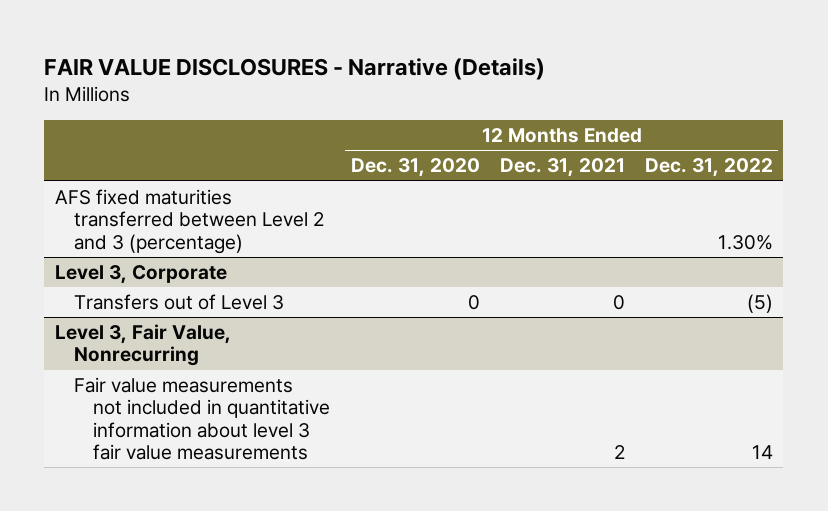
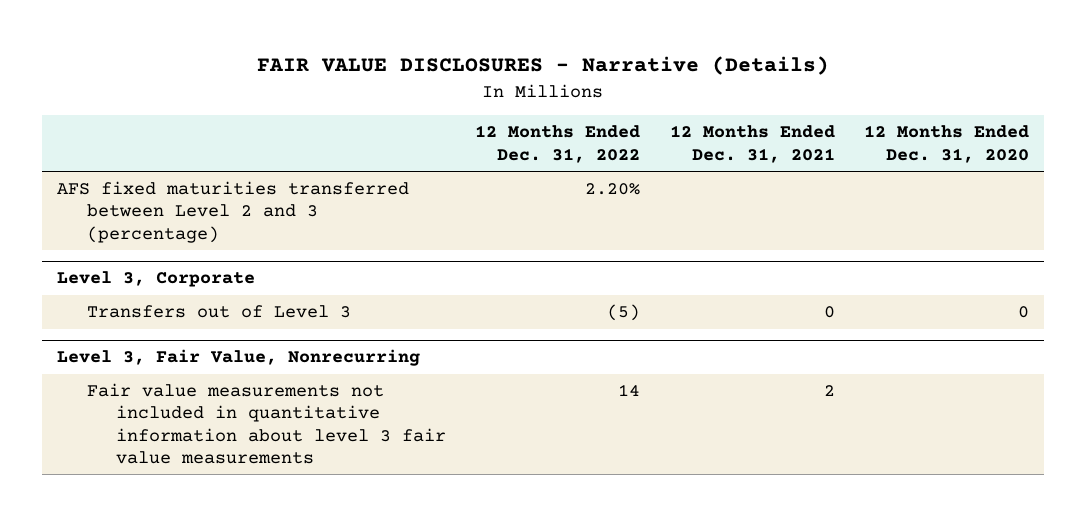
[718,234,774,250] 1.30% -> [585,183,641,196] 2.20%

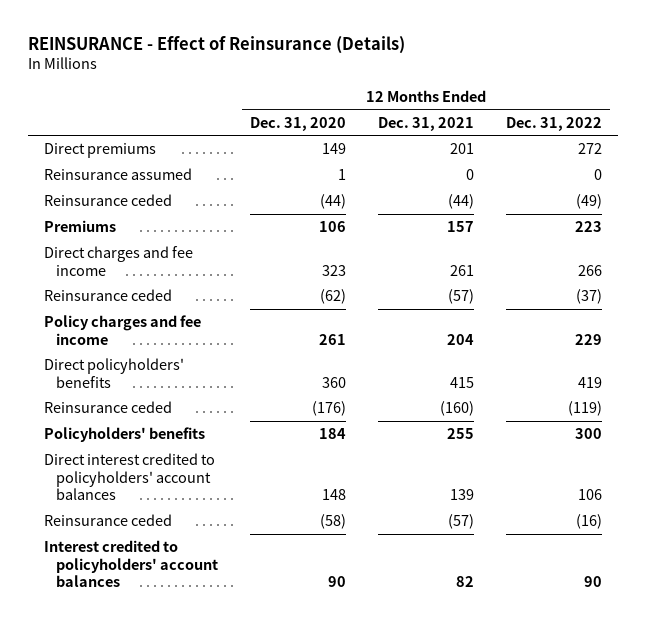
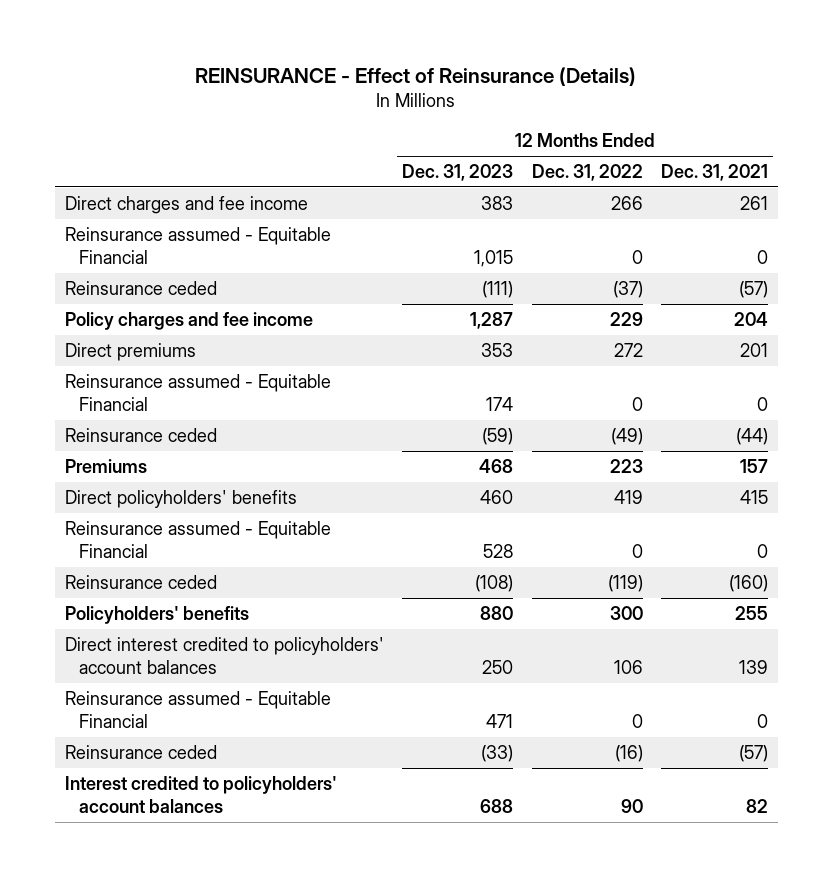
[250,116,347,131] Dec. 31, 2020 -> none
none -> [402,164,514,182] Dec. 31, 2023
[43,168,192,181] Reinsurance assumed -> none
none -> [64,226,331,264] Reinsurance assumed - Equitable Financial
[43,143,156,159] Direct premiums -> [64,342,196,361] Direct premiums
none -> [64,373,331,411] Reinsurance assumed - Equitable Financial
[43,194,172,207] Reinsurance ceded -> [64,427,217,442] Reinsurance ceded
[43,220,116,233] Premiums -> [64,458,147,473] Premiums
none -> [64,520,331,558] Reinsurance assumed - Equitable Financial
none -> [64,690,331,728] Reinsurance assumed - Equitable Financial

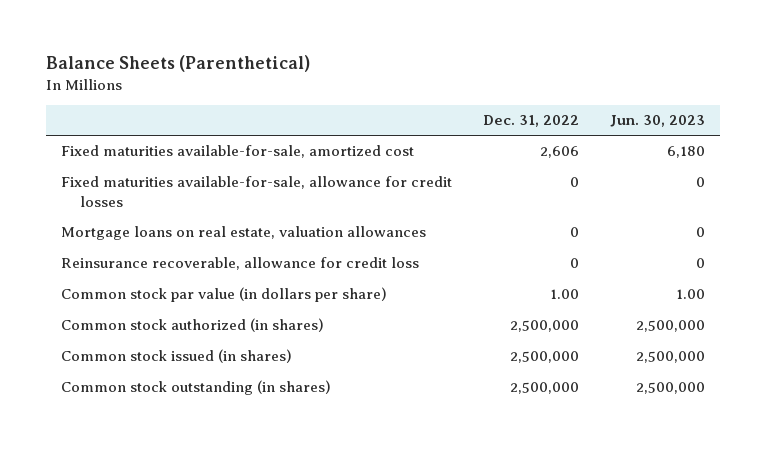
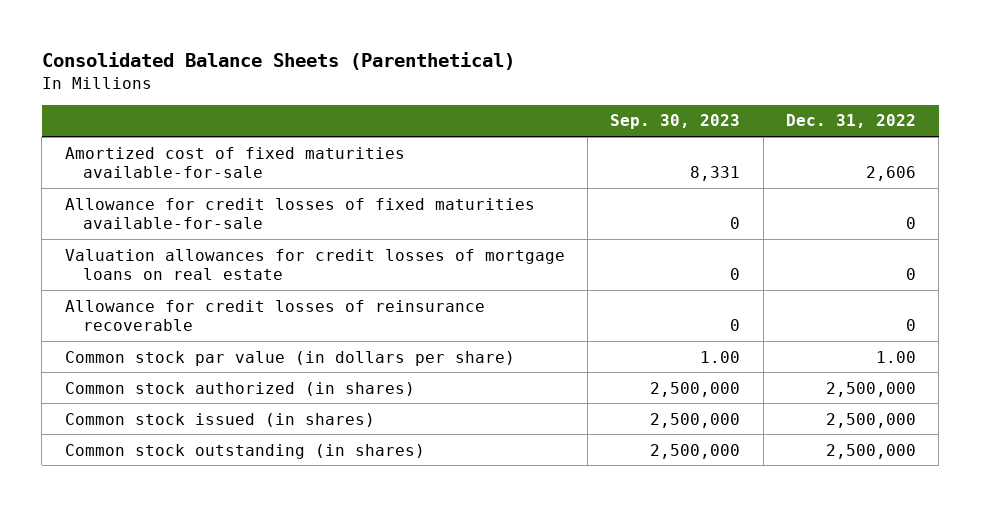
[45,55,310,73] Balance Sheets (Parenthetical) -> [41,51,515,70] Consolidated Balance Sheets (Parenthetical)
[609,115,705,128] Jun. 30, 2023 -> none
none -> [610,114,741,130] Sep. 30, 2023
[60,145,414,159] Fixed maturities available-for-sale, amortized cost -> [64,146,405,179] Amortized cost of fixed maturities available-for-sale
[60,176,452,207] Fixed maturities available-for-sale, allowance for credit losses -> [64,197,535,230] Allowance for credit losses of fixed maturities available-for-sale
[60,226,426,241] Mortgage loans on real estate, valuation allowances -> [64,248,565,281] Valuation allowances for credit losses of mortgage loans on real estate
[60,257,419,271] Reinsurance recoverable, allowance for credit loss -> [64,299,485,332] Allowance for credit losses of reinsurance recoverable

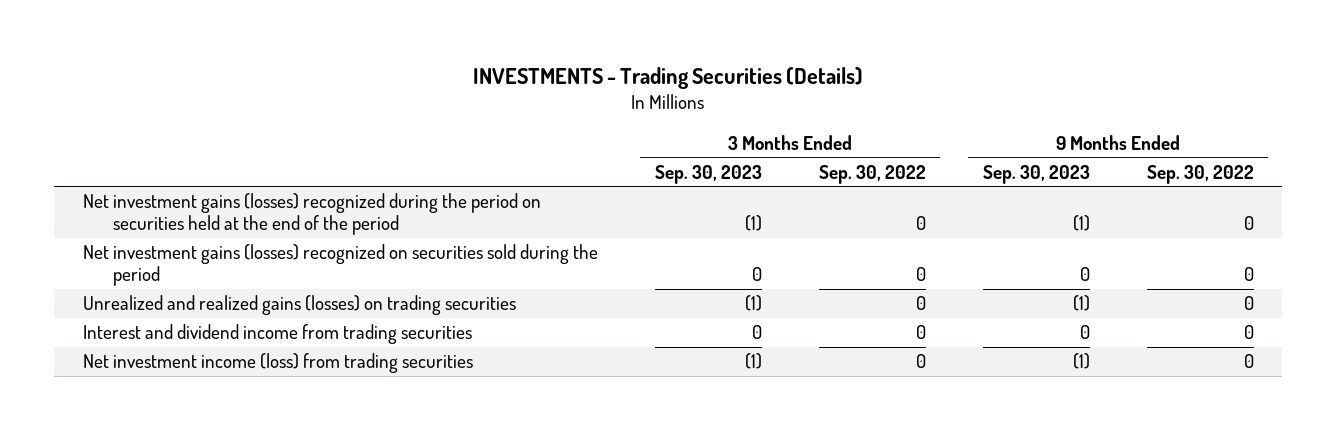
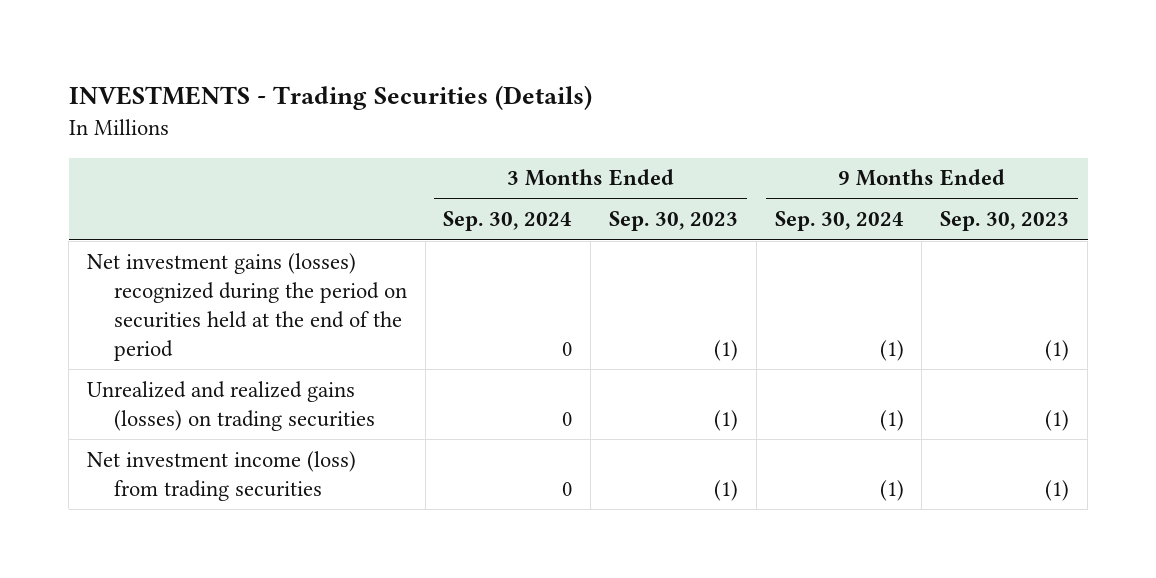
[818,164,926,184] Sep. 30, 2022 -> none
[1146,164,1254,184] Sep. 30, 2022 -> none
none -> [443,211,573,232] Sep. 30, 2024
none -> [774,211,904,232] Sep. 30, 2024
[82,244,598,287] Net investment gains (losses) recognized on securities sold during the period -> none
[82,324,472,345] Interest and dividend income from trading securities -> none

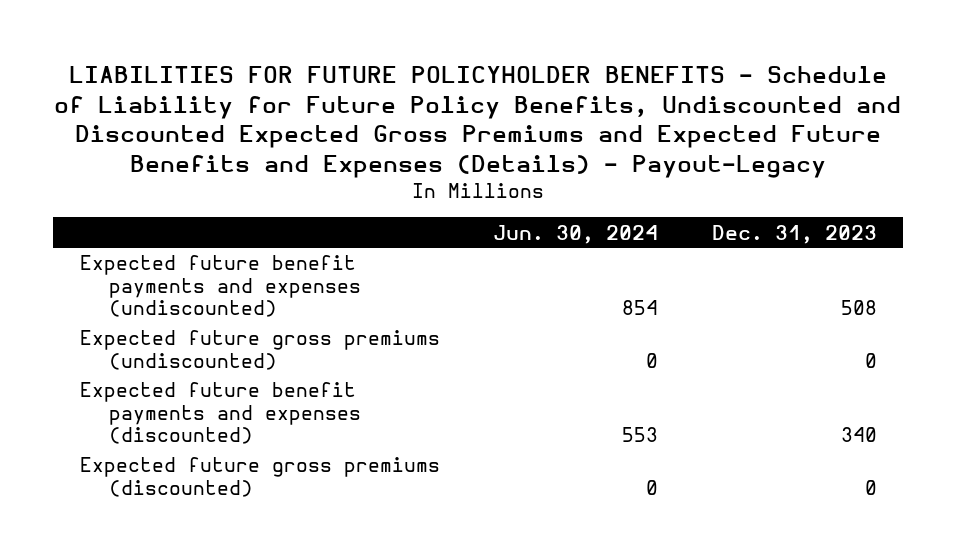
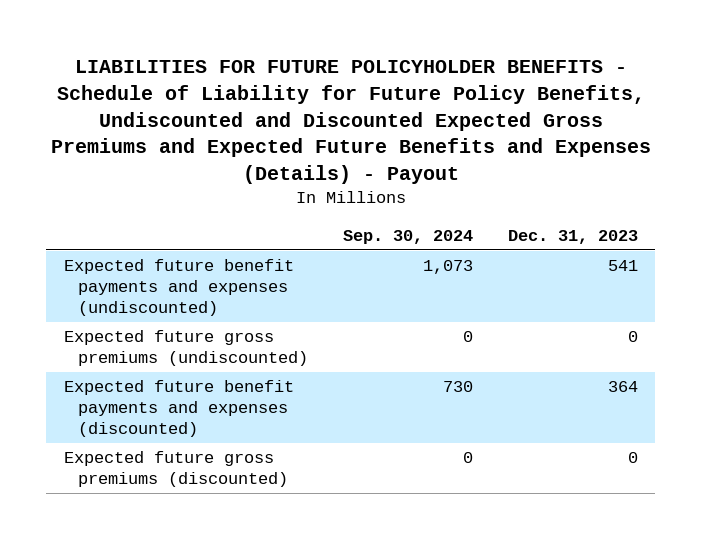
[54,65,902,179] LIABILITIES FOR FUTURE POLICYHOLDER BENEFITS - Schedule of Liability for Future Policy Benefits, Undiscounted and Discounted Expected Gross Premiums and Expected Future Benefits and Expenses (Details) - Payout-Legacy -> [50,60,651,185] LIABILITIES FOR FUTURE POLICYHOLDER BENEFITS - Schedule of Liability for Future Policy Benefits, Undiscounted and Discounted Expected Gross Premiums and Expected Future Benefits and Expenses (Details) - Payout
[493,224,659,244] Jun. 30, 2024 -> none
none -> [342,229,473,244] Sep. 30, 2024
[840,300,877,316] 508 -> [607,260,638,272] 541
[840,427,877,443] 340 -> [607,381,638,393] 364

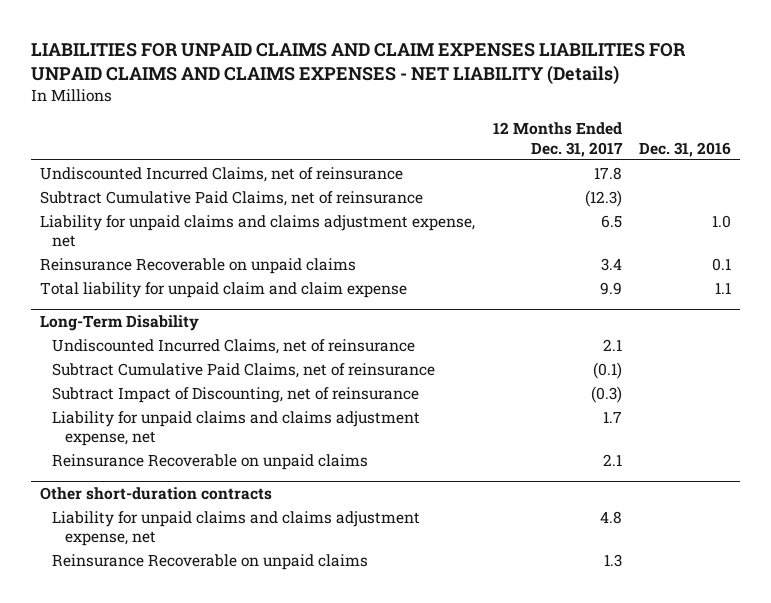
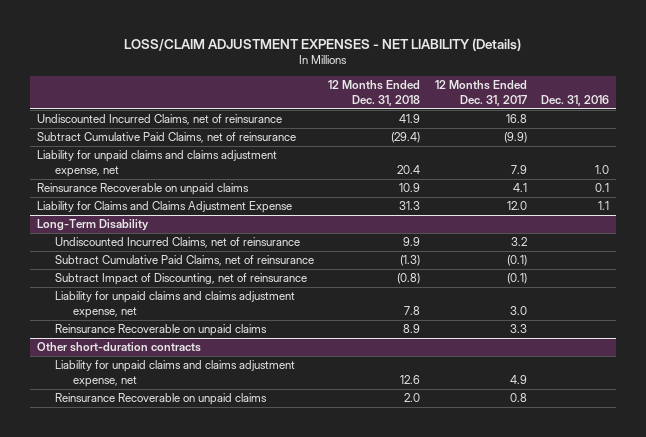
[31,42,687,84] LIABILITIES FOR UNPAID CLAIMS AND CLAIM EXPENSES LIABILITIES FOR UNPAID CLAIMS AND CLAIMS EXPENSES - NET LIABILITY (Details) -> [124,37,522,51] LOSS/CLAIM ADJUSTMENT EXPENSES - NET LIABILITY (Details)
none -> [328,80,421,107] 12 Months Ended Dec. 31, 2018
[593,166,622,180] 17.8 -> [505,114,527,124] 16.8
[584,189,622,207] (12.3) -> [503,132,527,144] (9.9)
[600,214,622,228] 6.5 -> [510,164,527,174] 7.9
[600,257,622,271] 3.4 -> [512,183,527,193] 4.1
[39,281,407,298] Total liability for unpaid claim and claim expense -> [37,201,293,214] Liability for Claims and Claims Adjustment Expense
[599,281,622,295] 9.9 -> [506,201,527,211] 12.0
[602,338,622,351] 2.1 -> [510,237,527,247] 3.2
[590,385,622,403] (0.3) -> [506,273,527,285] (0.1)
[602,410,622,423] 1.7 -> [509,305,527,315] 3.0
[602,453,622,466] 2.1 -> [509,324,527,334] 3.3
[599,510,622,524] 4.8 -> [509,374,527,384] 4.9
[603,553,622,567] 1.3 -> [509,393,527,403] 0.8

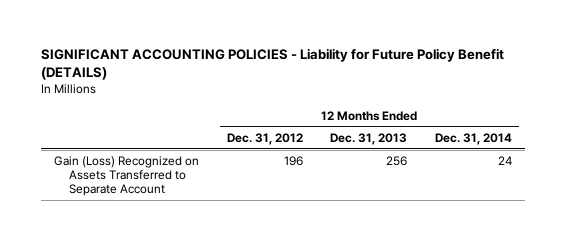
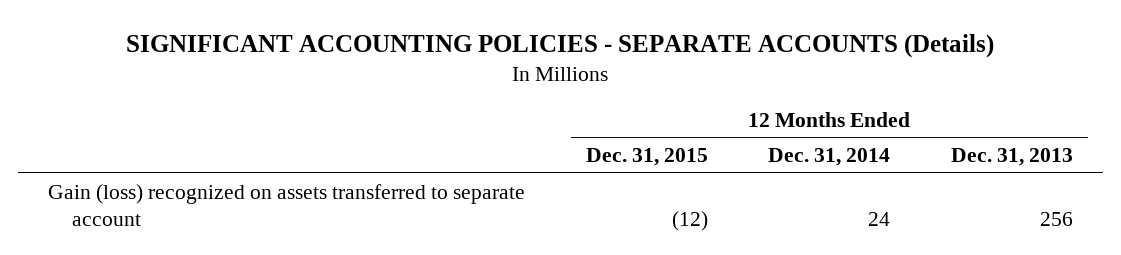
[40,47,504,81] SIGNIFICANT ACCOUNTING POLICIES - Liability for Future Policy Benefit (DETAILS) -> [126,33,995,58] SIGNIFICANT ACCOUNTING POLICIES - SEPARATE ACCOUNTS (Details)
[226,133,303,146] Dec. 31, 2012 -> none
none -> [585,148,708,167] Dec. 31, 2015
[54,156,200,197] Gain (Loss) Recognized on Assets Transferred to Separate Account -> [48,183,526,227] Gain (loss) recognized on assets transferred to separate account

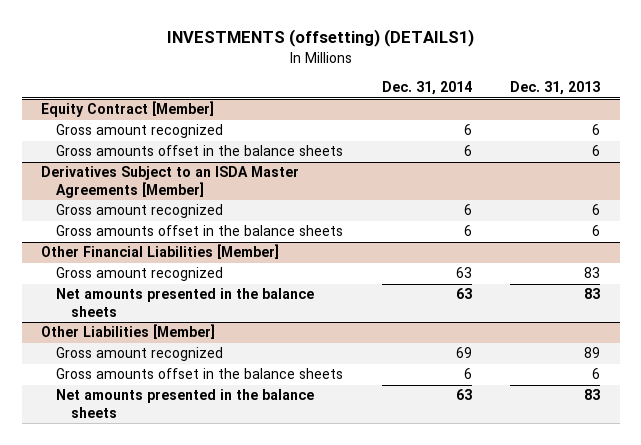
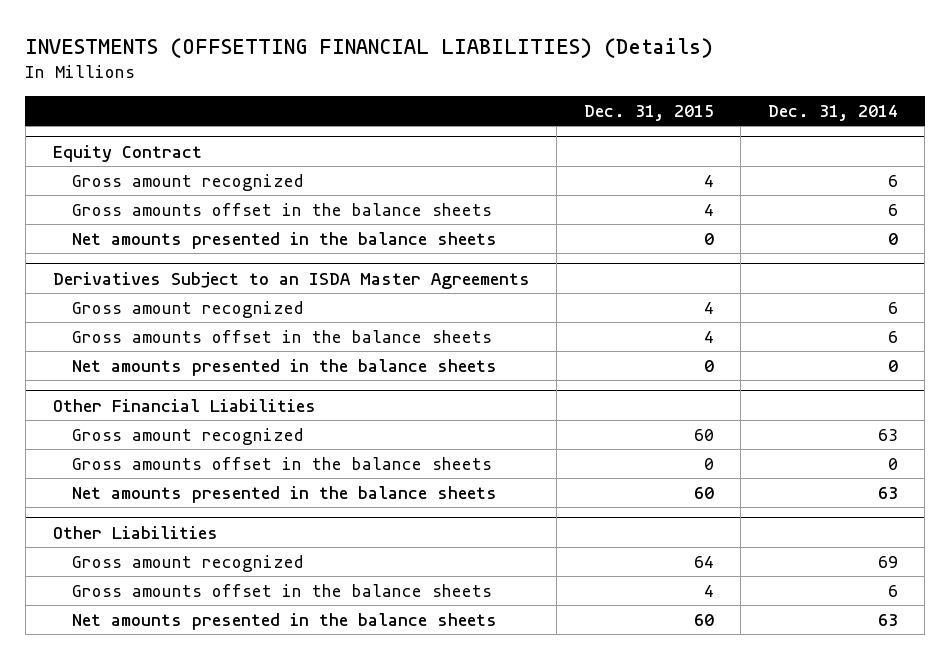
[166,29,474,48] INVESTMENTS (offsetting) (DETAILS1) -> [25,37,714,58] INVESTMENTS (OFFSETTING FINANCIAL LIABILITIES) (Details)
[510,81,601,96] Dec. 31, 2013 -> none
none -> [583,104,714,121] Dec. 31, 2015
[40,101,214,118] Equity Contract [Member] -> [52,144,202,162] Equity Contract
none -> [72,231,498,249] Net amounts presented in the balance sheets
[40,166,299,198] Derivatives Subject to an ISDA Master Agreements [Member] -> [52,271,530,289] Derivatives Subject to an ISDA Master Agreements
none -> [72,358,498,376] Net amounts presented in the balance sheets
[40,244,279,260] Other Financial Liabilities [Member] -> [52,398,316,412] Other Financial Liabilities
none -> [72,456,493,470] Gross amounts offset in the balance sheets
[40,324,215,340] Other Liabilities [Member] -> [52,525,218,539] Other Liabilities

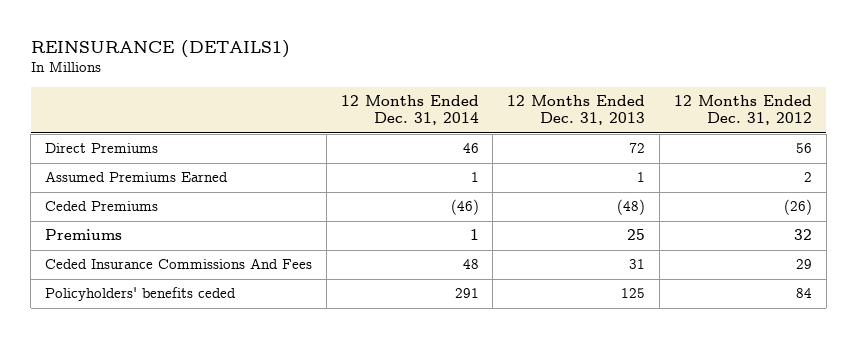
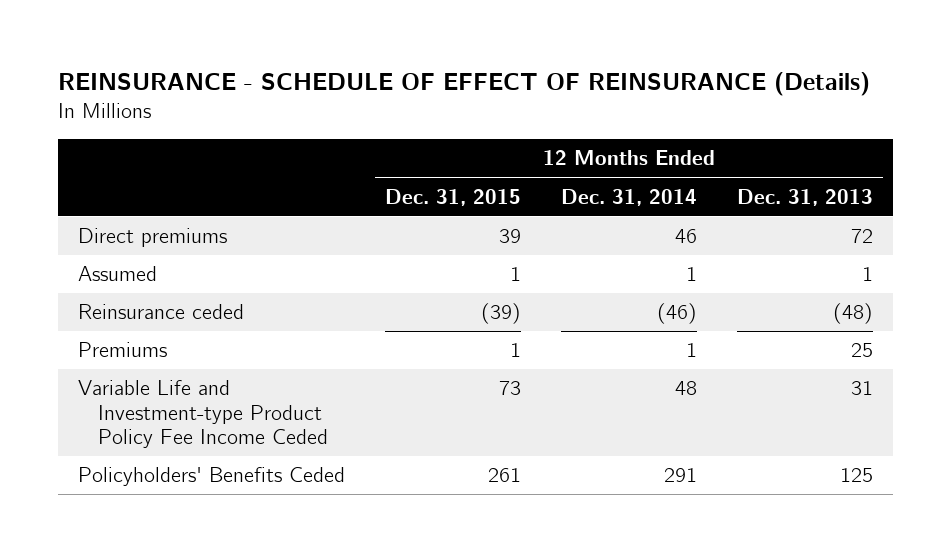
[30,39,290,58] REINSURANCE (DETAILS1) -> [58,72,871,97] REINSURANCE - SCHEDULE OF EFFECT OF REINSURANCE (Details)
[673,94,812,126] 12 Months Ended Dec. 31, 2012 -> none
none -> [385,188,522,206] Dec. 31, 2015
[45,143,159,154] Direct Premiums -> [78,228,228,248] Direct premiums
[45,171,229,183] Assumed Premiums Earned -> [78,266,158,282] Assumed
[45,201,159,212] Ceded Premiums -> [78,304,245,320] Reinsurance ceded
[45,258,313,270] Ceded Insurance Commissions And Fees -> [78,380,328,449] Variable Life and Investment-type Product Policy Fee Income Ceded
[45,287,237,302] Policyholders' benefits ceded -> [78,467,346,487] Policyholders' Benefits Ceded

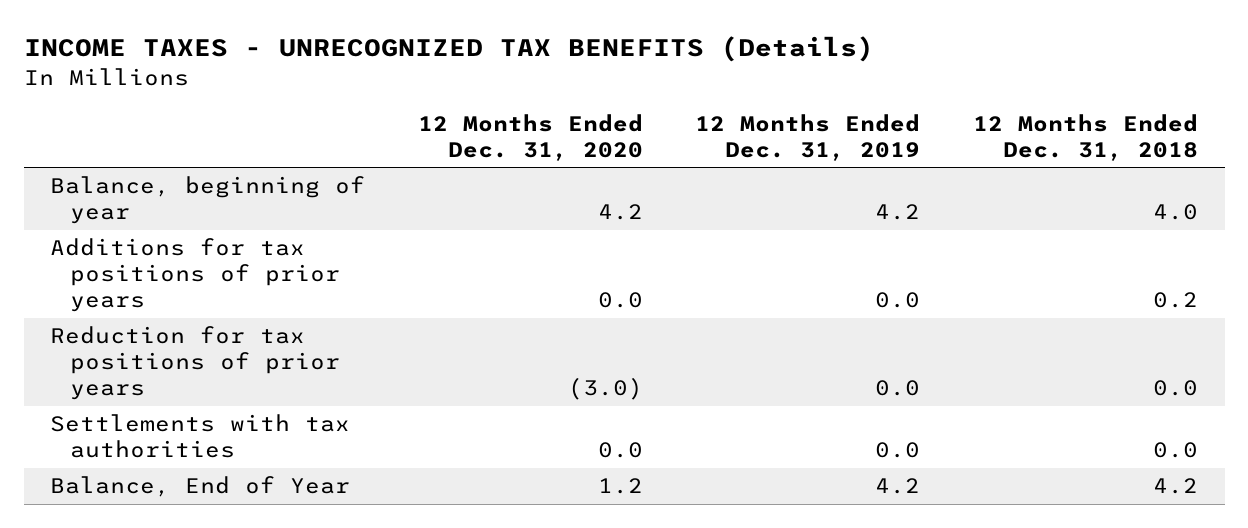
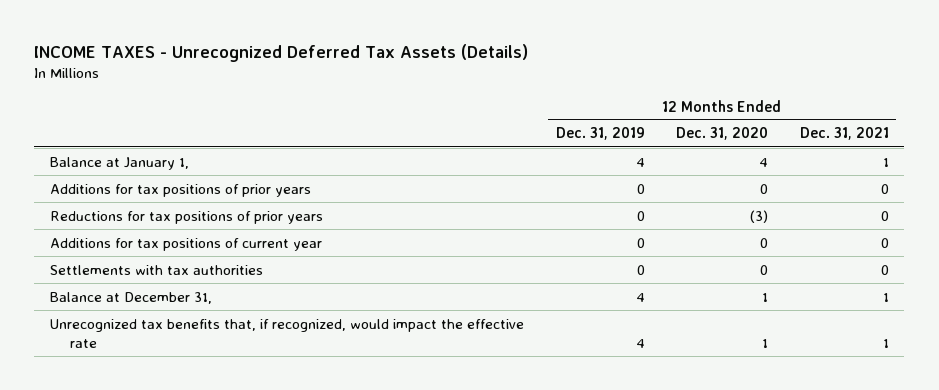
[23,36,874,63] INCOME TAXES - UNRECOGNIZED TAX BENEFITS (Details) -> [34,43,529,62] INCOME TAXES - Unrecognized Deferred Tax Assets (Details)
[973,113,1199,161] 12 Months Ended Dec. 31, 2018 -> none
none -> [799,127,889,141] Dec. 31, 2021
[49,176,365,225] Balance, beginning of year -> none
[49,476,350,498] Balance, End of Year -> none
none -> [50,156,190,170] Balance at January 1,
[597,292,643,309] 0.0 -> [760,183,769,194] 0
[875,292,921,309] 0.0 -> [636,183,645,194] 0
[49,326,341,401] Reduction for tax positions of prior years -> [50,210,324,224] Reductions for tax positions of prior years
[567,377,643,401] (3.0) -> [750,209,769,223] (3)
[875,380,921,397] 0.0 -> [636,210,645,221] 0
none -> [50,237,323,251] Additions for tax positions of current year
[597,442,643,459] 0.0 -> [760,264,769,275] 0
[875,442,921,459] 0.0 -> [636,264,645,275] 0
none -> [50,291,213,304] Balance at December 31,
none -> [50,318,525,349] Unrecognized tax benefits that, if recognized, would impact the effective rate

